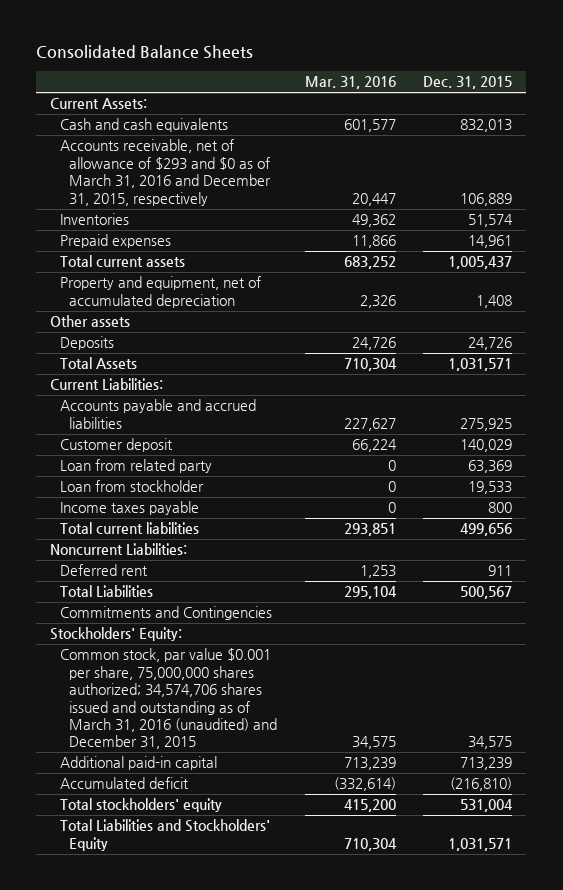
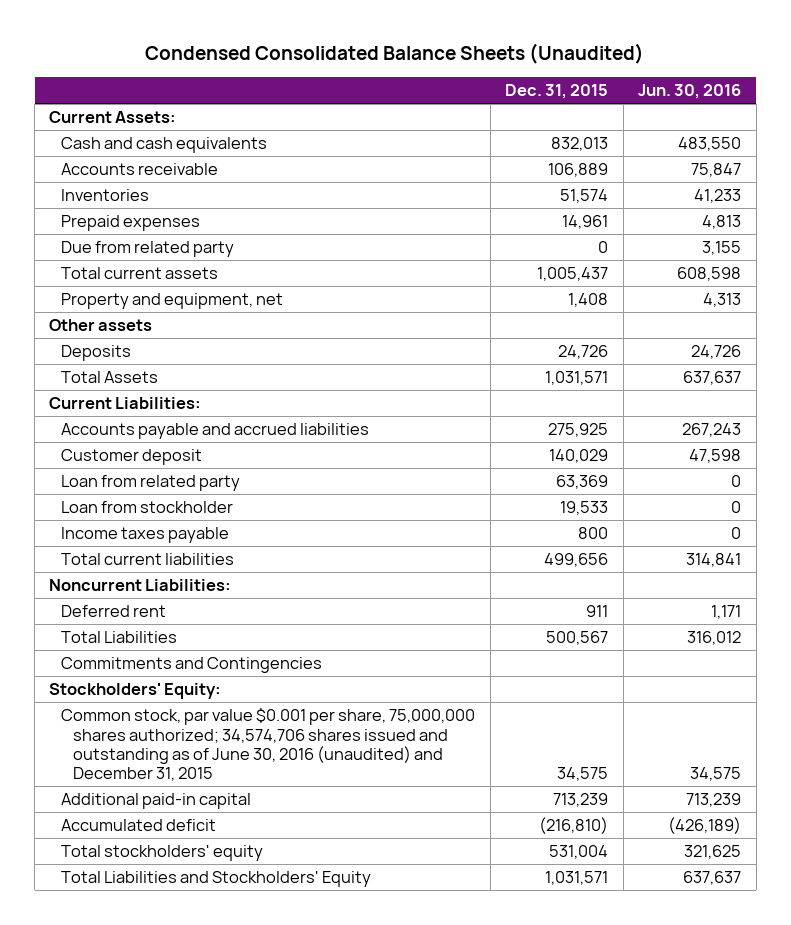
[36,45,254,60] Consolidated Balance Sheets -> [145,43,645,65] Condensed Consolidated Balance Sheets (Unaudited)
[304,76,396,90] Mar. 31, 2016 -> none
none -> [638,84,742,100] Jun. 30, 2016
[59,139,272,206] Accounts receivable, net of allowance of $293 and $0 as of March 31, 2016 and December 31, 2015, respectively -> [61,163,219,176] Accounts receivable
none -> [61,241,235,258] Due from related party
[59,276,261,308] Property and equipment, net of accumulated depreciation -> [61,293,284,310] Property and equipment, net
[59,648,278,750] Common stock, par value $0.001 per share, 75,000,000 shares authorized; 34,574,706 shares issued and outstanding as of March 31, 2016 (unaudited) and December 31, 2015 -> [61,708,476,782] Common stock, par value $0.001 per share, 75,000,000 shares authorized; 34,574,706 shares issued and outstanding as of June 30, 2016 (unaudited) and December 31, 2015

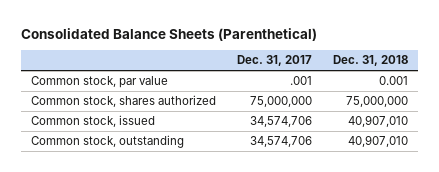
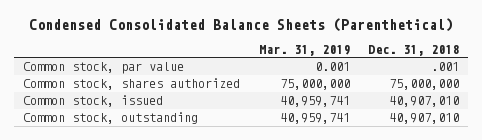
[20,27,317,41] Consolidated Balance Sheets (Parenthetical) -> [29,18,454,33] Condensed Consolidated Balance Sheets (Parenthetical)
[237,55,313,67] Dec. 31, 2017 -> none
none -> [258,44,350,56] Mar. 31, 2019
[378,76,408,86] 0.001 -> [430,62,459,72] .001

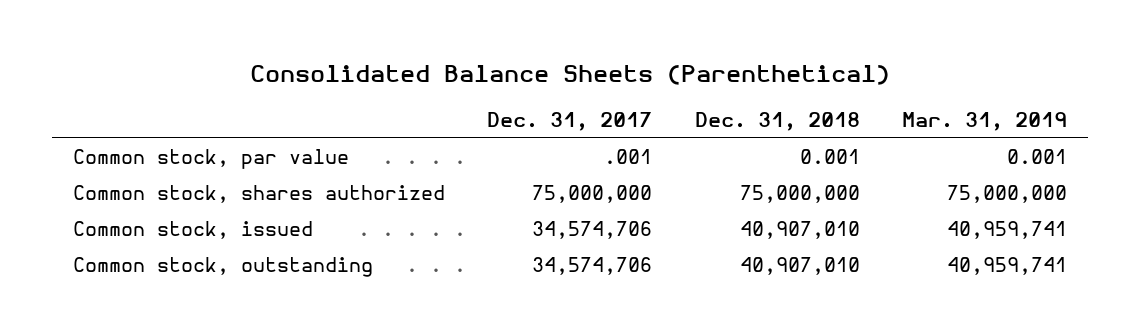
[29,18,454,33] Condensed Consolidated Balance Sheets (Parenthetical) -> [249,65,890,86] Consolidated Balance Sheets (Parenthetical)
none -> [487,112,653,132] Dec. 31, 2017
[430,62,459,72] .001 -> [799,149,860,165] 0.001

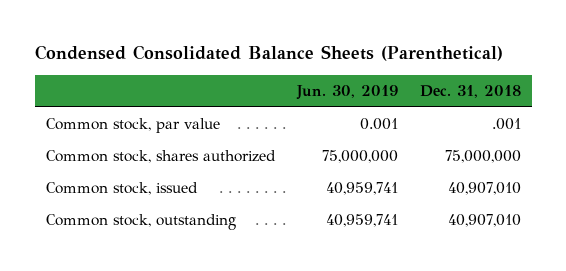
[249,65,890,86] Consolidated Balance Sheets (Parenthetical) -> [34,45,503,62] Condensed Consolidated Balance Sheets (Parenthetical)
[487,112,653,132] Dec. 31, 2017 -> none
[901,112,1067,132] Mar. 31, 2019 -> none
none -> [295,85,398,101] Jun. 30, 2019
[799,149,860,165] 0.001 -> [491,118,521,131] .001

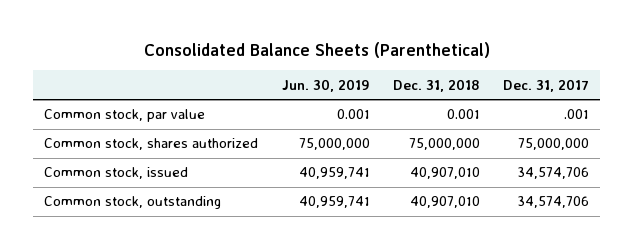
[34,45,503,62] Condensed Consolidated Balance Sheets (Parenthetical) -> [143,41,490,58] Consolidated Balance Sheets (Parenthetical)
none -> [502,78,589,92] Dec. 31, 2017
[491,118,521,131] .001 -> [446,109,480,120] 0.001

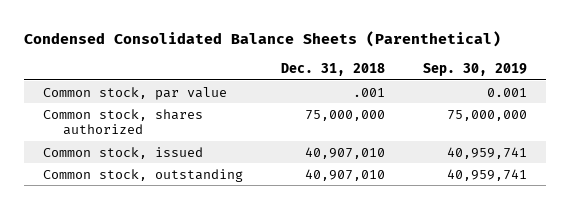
[143,41,490,58] Consolidated Balance Sheets (Parenthetical) -> [24,31,502,48] Condensed Consolidated Balance Sheets (Parenthetical)
[281,78,370,92] Jun. 30, 2019 -> none
[502,78,589,92] Dec. 31, 2017 -> none
none -> [423,62,528,76] Sep. 30, 2019
[446,109,480,120] 0.001 -> [353,87,386,97] .001

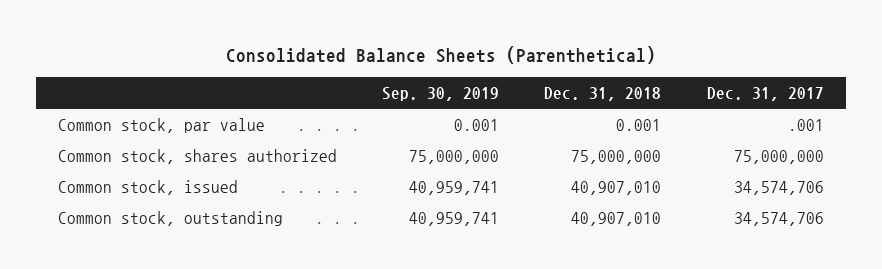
[24,31,502,48] Condensed Consolidated Balance Sheets (Parenthetical) -> [225,45,656,64] Consolidated Balance Sheets (Parenthetical)
none -> [706,87,824,102] Dec. 31, 2017
[353,87,386,97] .001 -> [616,118,662,131] 0.001

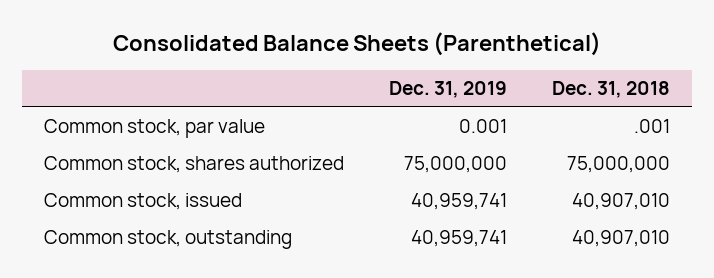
[382,87,500,102] Sep. 30, 2019 -> none
[706,87,824,102] Dec. 31, 2017 -> none
none -> [389,81,508,99] Dec. 31, 2019
[616,118,662,131] 0.001 -> [633,119,670,134] .001

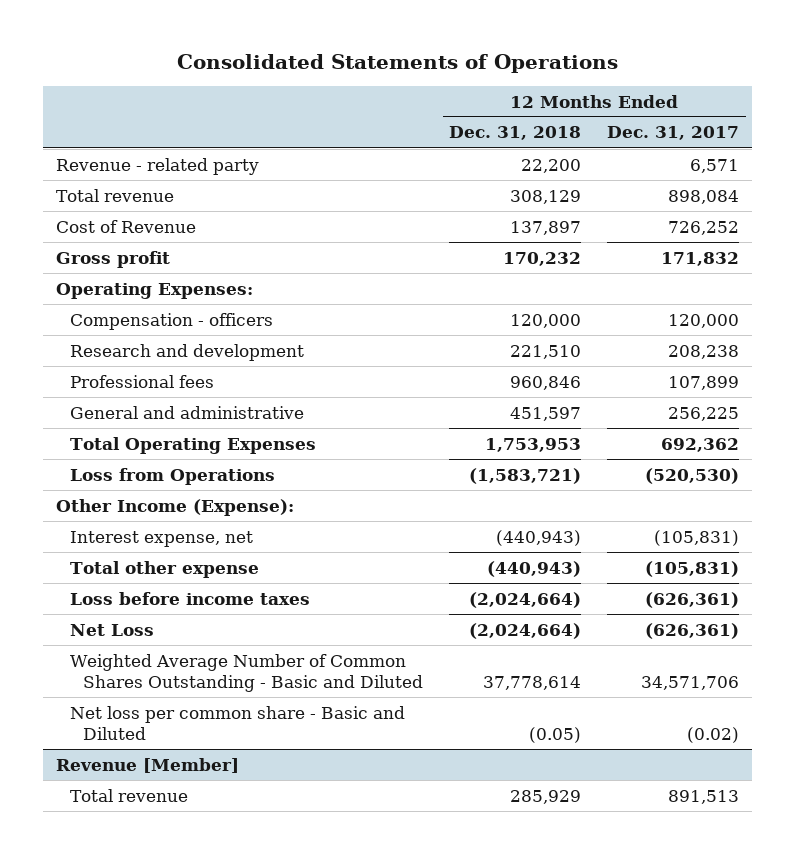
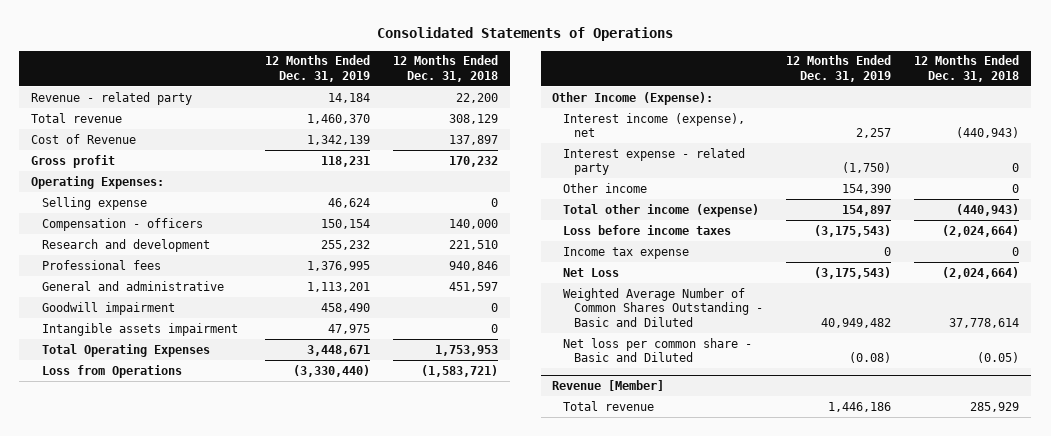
[607,126,740,141] Dec. 31, 2017 -> none
none -> [264,55,370,82] 12 Months Ended Dec. 31, 2019
none -> [41,196,147,210] Selling expense
[510,313,582,328] 120,000 -> [449,218,499,229] 140,000
[510,375,582,390] 960,846 -> [449,260,499,271] 940,846
none -> [41,301,175,315] Goodwill impairment
none -> [41,322,238,336] Intangible assets impairment
[69,530,253,547] Interest expense, net -> [562,112,745,138] Interest income (expense), net
none -> [562,147,745,176] Interest expense - related party
none -> [562,182,647,193] Other income
[69,560,259,578] Total other expense -> [562,203,759,217] Total other income (expense)
none -> [562,246,689,259] Income tax expense

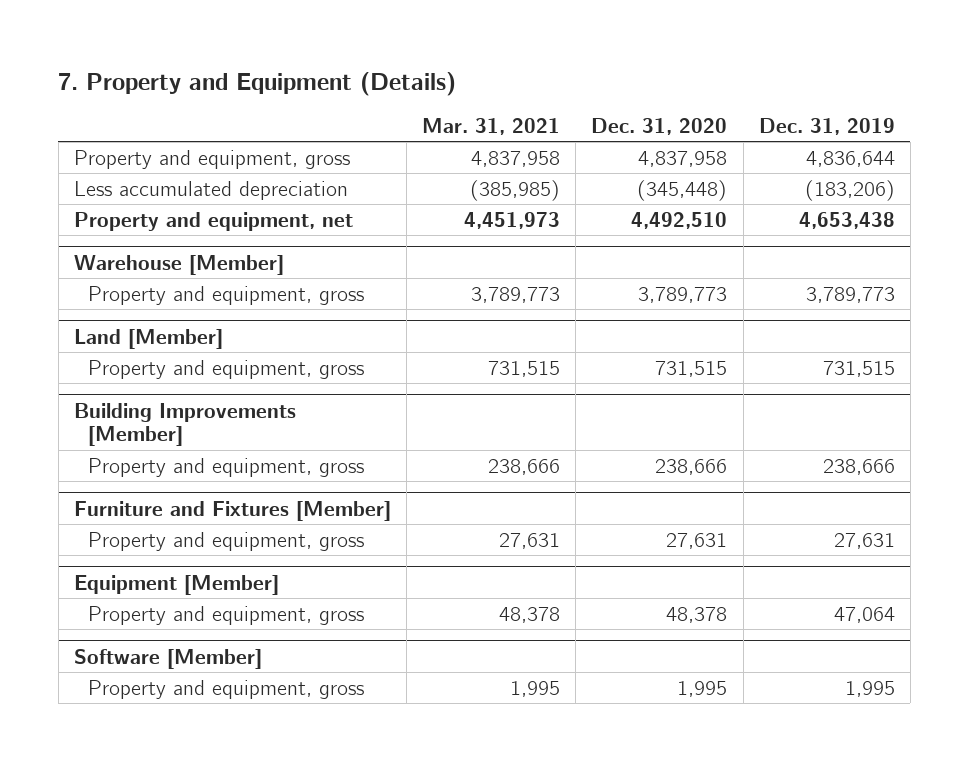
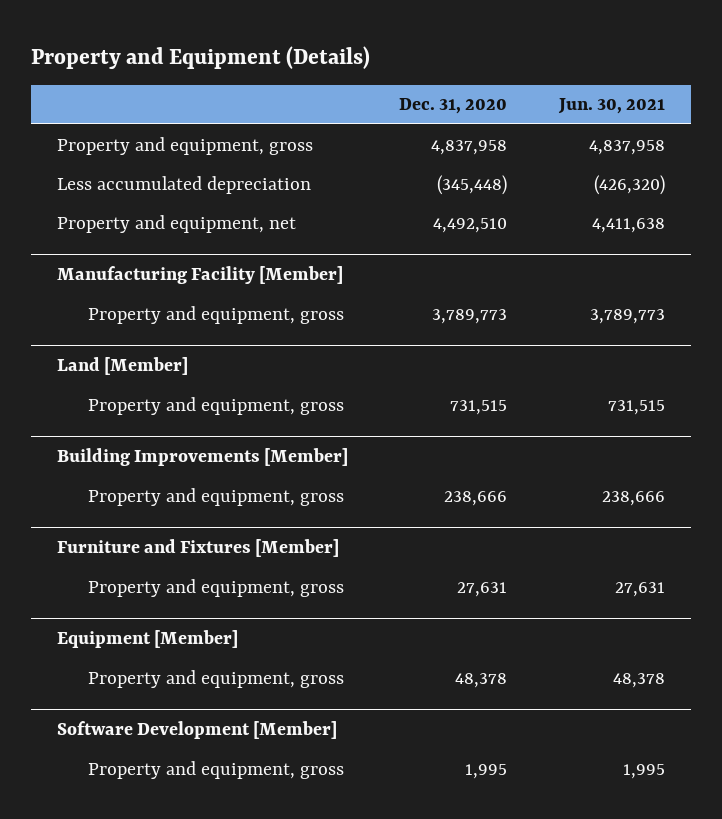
[58,71,457,96] 7. Property and Equipment (Details) -> [30,45,370,69] Property and Equipment (Details)
[422,117,561,135] Mar. 31, 2021 -> none
[758,117,895,135] Dec. 31, 2019 -> none
none -> [558,98,666,115] Jun. 30, 2021
[73,254,284,275] Warehouse [Member] -> [56,266,343,285] Manufacturing Facility [Member]
[73,648,262,669] Software [Member] -> [56,721,337,740] Software Development [Member]

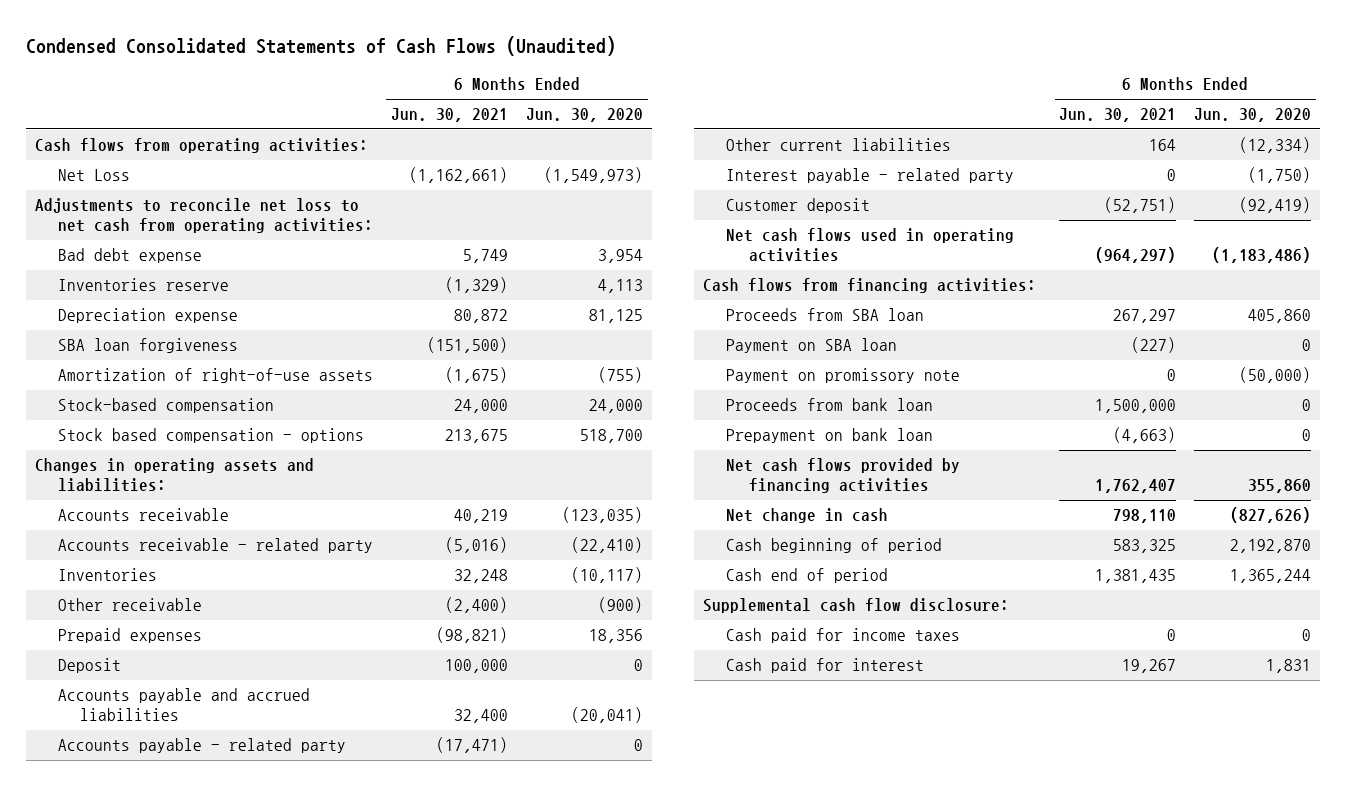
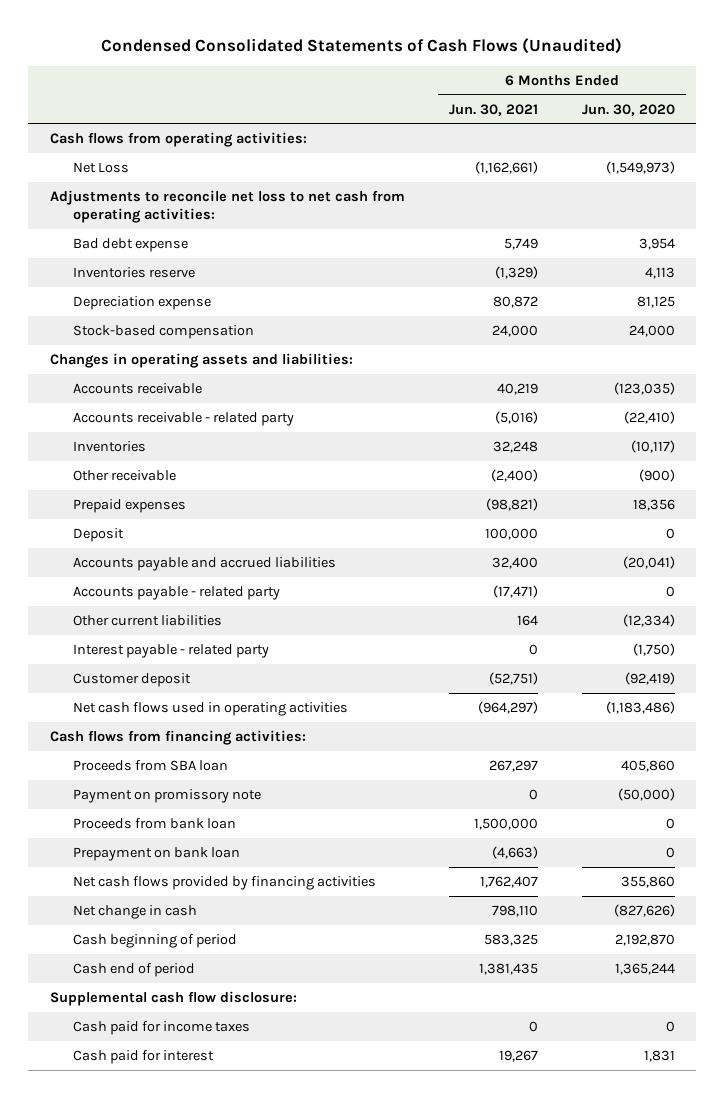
[57,338,238,354] SBA loan forgiveness -> none
[57,368,373,384] Amortization of right-of-use assets -> none
[57,428,364,444] Stock based compensation - options -> none
[725,338,897,354] Payment on SBA loan -> none

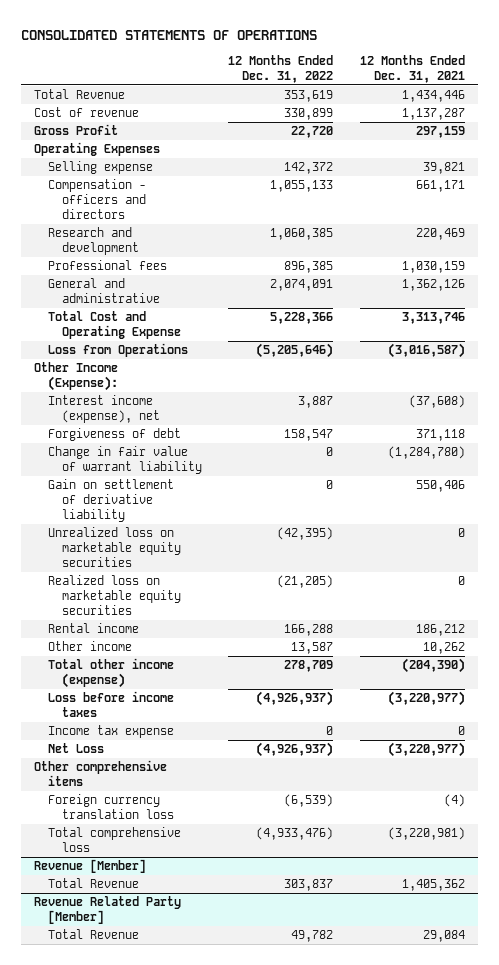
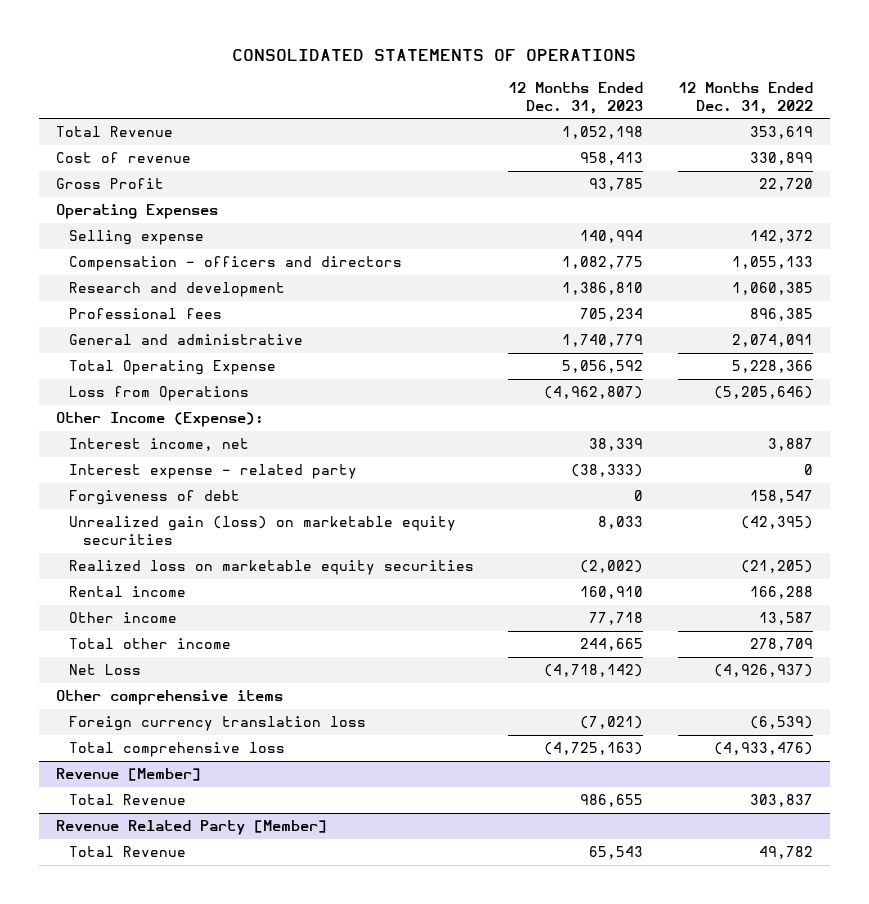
[359,54,465,83] 12 Months Ended Dec. 31, 2021 -> none
none -> [508,82,644,114] 12 Months Ended Dec. 31, 2023
[48,311,182,340] Total Cost and Operating Expense -> [69,360,277,376] Total Operating Expense
[48,395,161,424] Interest income (expense), net -> [69,438,250,452] Interest income, net
none -> [69,464,358,480] Interest expense - related party
[48,446,203,475] Change in fair value of warrant liability -> none
[48,479,175,522] Gain on settlement of derivative liability -> none
[48,527,182,567] Unrealized loss on marketable equity securities -> [69,516,457,545] Unrealized gain (loss) on marketable equity securities
[48,691,175,718] Loss before income taxes -> none
[48,725,175,739] Income tax expense -> none
[48,658,175,689] Total other income (expense) -> [69,638,232,650] Total other income

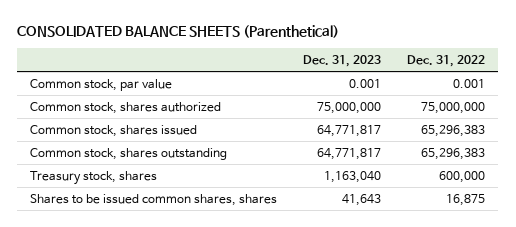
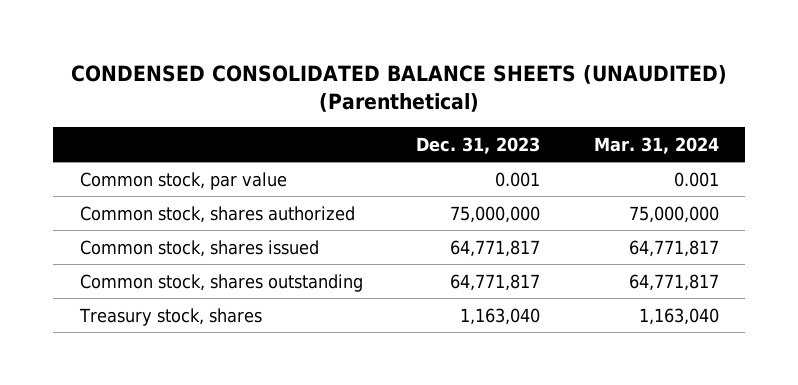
[17,25,340,39] CONSOLIDATED BALANCE SHEETS (Parenthetical) -> [71,64,728,112] CONDENSED CONSOLIDATED BALANCE SHEETS (UNAUDITED) (Parenthetical)
[407,55,486,68] Dec. 31, 2022 -> none
none -> [593,136,719,154] Mar. 31, 2024
[30,193,278,206] Shares to be issued common shares, shares -> none

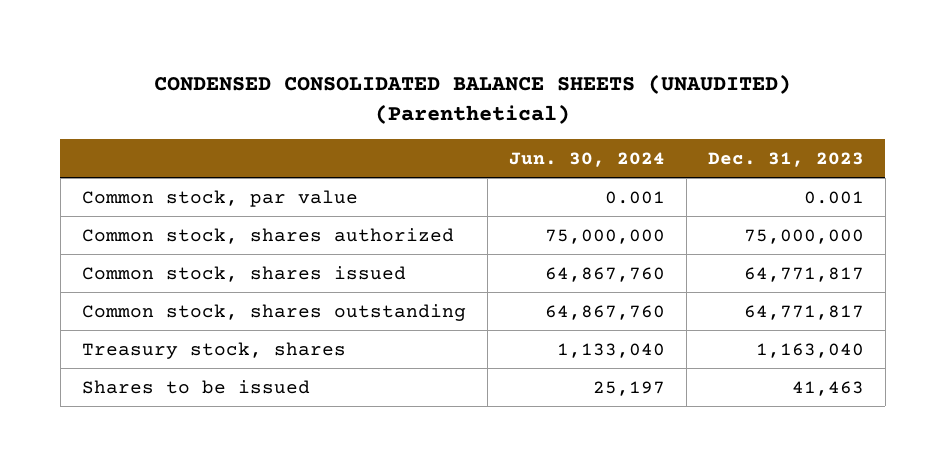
[593,136,719,154] Mar. 31, 2024 -> none
none -> [508,151,665,167] Jun. 30, 2024
none -> [81,379,310,394] Shares to be issued

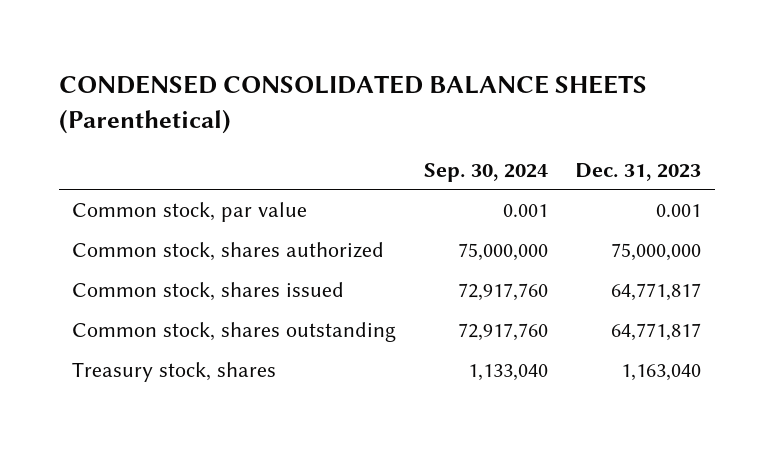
[153,73,791,124] CONDENSED CONSOLIDATED BALANCE SHEETS (UNAUDITED) (Parenthetical) -> [58,75,647,134] CONDENSED CONSOLIDATED BALANCE SHEETS (Parenthetical)
[508,151,665,167] Jun. 30, 2024 -> none
none -> [423,162,548,182] Sep. 30, 2024
[81,379,310,394] Shares to be issued -> none

